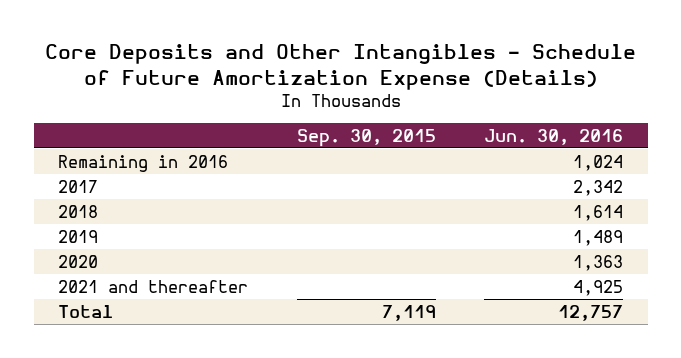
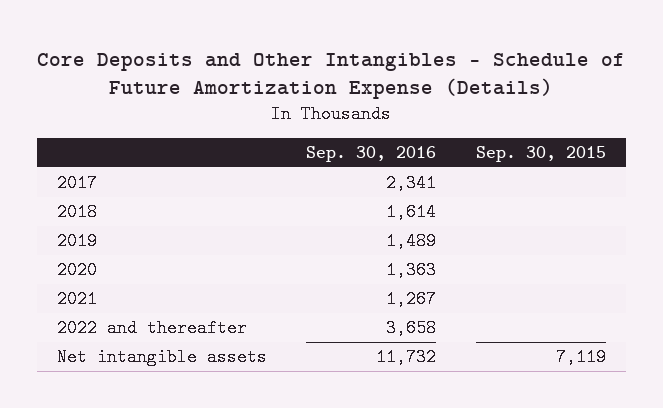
[484,128,624,145] Jun. 30, 2016 -> none
none -> [306,146,437,163] Sep. 30, 2016
[57,154,228,172] Remaining in 2016 -> none
none -> [56,290,97,309] 2021
[57,279,248,293] 2021 and thereafter -> [56,319,247,338] 2022 and thereafter
[57,304,113,318] Total -> [56,348,267,367] Net intangible assets

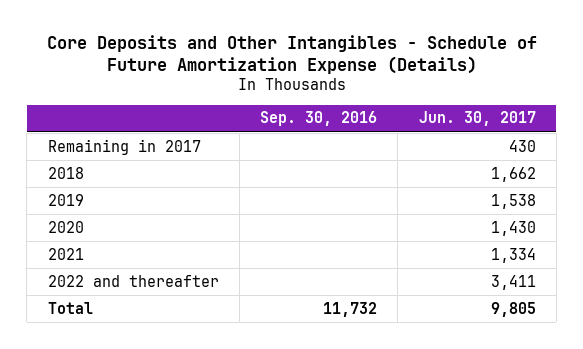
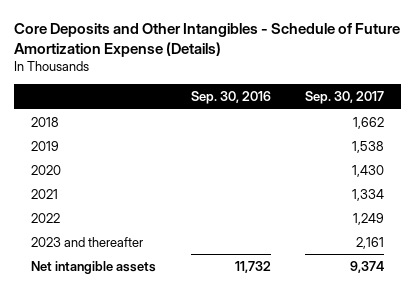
[418,111,536,127] Jun. 30, 2017 -> none
none -> [304,91,384,105] Sep. 30, 2017
[47,138,201,155] Remaining in 2017 -> none
none -> [31,212,61,223] 2022
[47,274,219,287] 2022 and thereafter -> [31,236,144,247] 2023 and thereafter
[47,301,93,314] Total -> [31,260,157,274] Net intangible assets

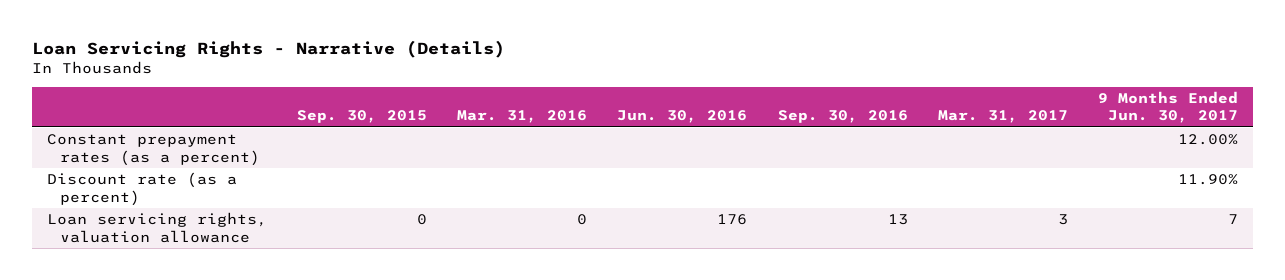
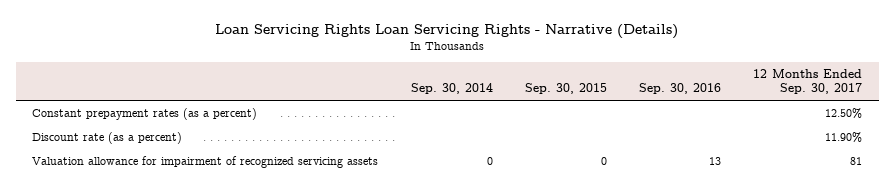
[32,39,506,58] Loan Servicing Rights - Narrative (Details) -> [215,24,679,40] Loan Servicing Rights Loan Servicing Rights - Narrative (Details)
[457,110,588,124] Mar. 31, 2016 -> none
[617,110,748,124] Jun. 30, 2016 -> none
[937,110,1068,124] Mar. 31, 2017 -> none
[1097,90,1238,124] 9 Months Ended Jun. 30, 2017 -> none
none -> [410,83,493,95] Sep. 30, 2014
none -> [753,68,863,95] 12 Months Ended Sep. 30, 2017
[47,211,268,243] Loan servicing rights, valuation allowance -> [32,155,379,168] Valuation allowance for impairment of recognized servicing assets

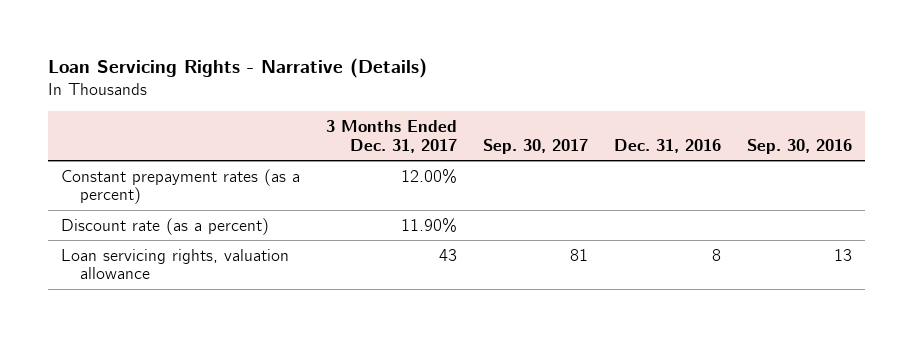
[215,24,679,40] Loan Servicing Rights Loan Servicing Rights - Narrative (Details) -> [47,58,427,79] Loan Servicing Rights - Narrative (Details)
[410,83,493,95] Sep. 30, 2014 -> none
[524,83,607,95] Sep. 30, 2015 -> none
[753,68,863,95] 12 Months Ended Sep. 30, 2017 -> none
none -> [325,119,457,153] 3 Months Ended Dec. 31, 2017
none -> [483,138,589,154] Sep. 30, 2017
none -> [614,138,722,153] Dec. 31, 2016
[32,155,379,168] Valuation allowance for impairment of recognized servicing assets -> [60,248,289,280] Loan servicing rights, valuation allowance

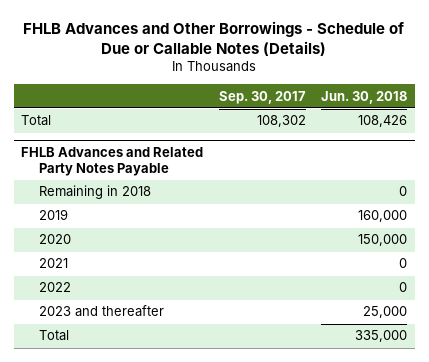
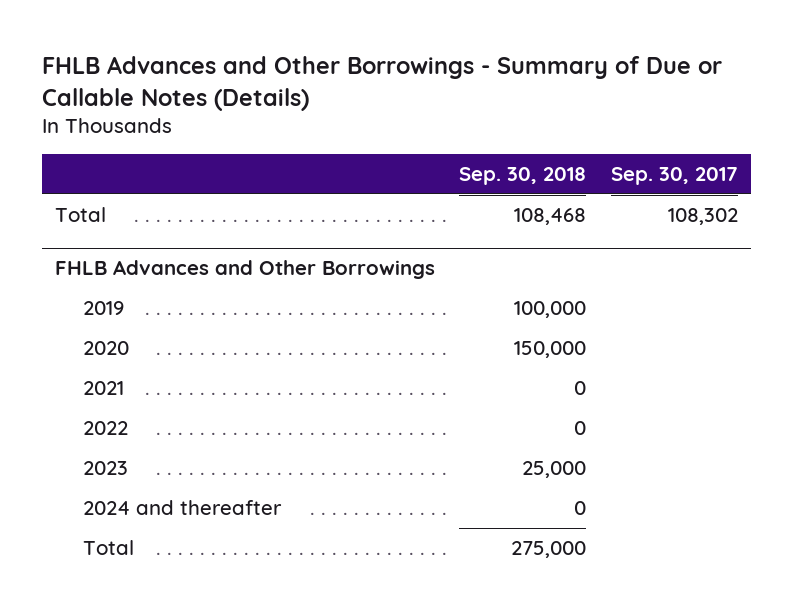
[23,20,405,56] FHLB Advances and Other Borrowings - Schedule of Due or Callable Notes (Details) -> [42,56,723,111] FHLB Advances and Other Borrowings - Summary of Due or Callable Notes (Details)
[321,90,408,104] Jun. 30, 2018 -> none
none -> [459,166,587,185] Sep. 30, 2018
[39,185,152,200] Remaining in 2018 -> none
[21,147,204,177] FHLB Advances and Related Party Notes Payable -> [54,260,435,280] FHLB Advances and Other Borrowings
none -> [82,461,128,476] 2023
[39,305,165,318] 2023 and thereafter -> [82,500,282,516] 2024 and thereafter

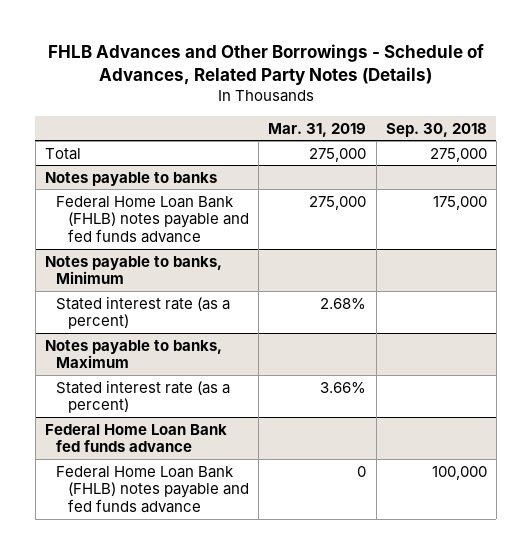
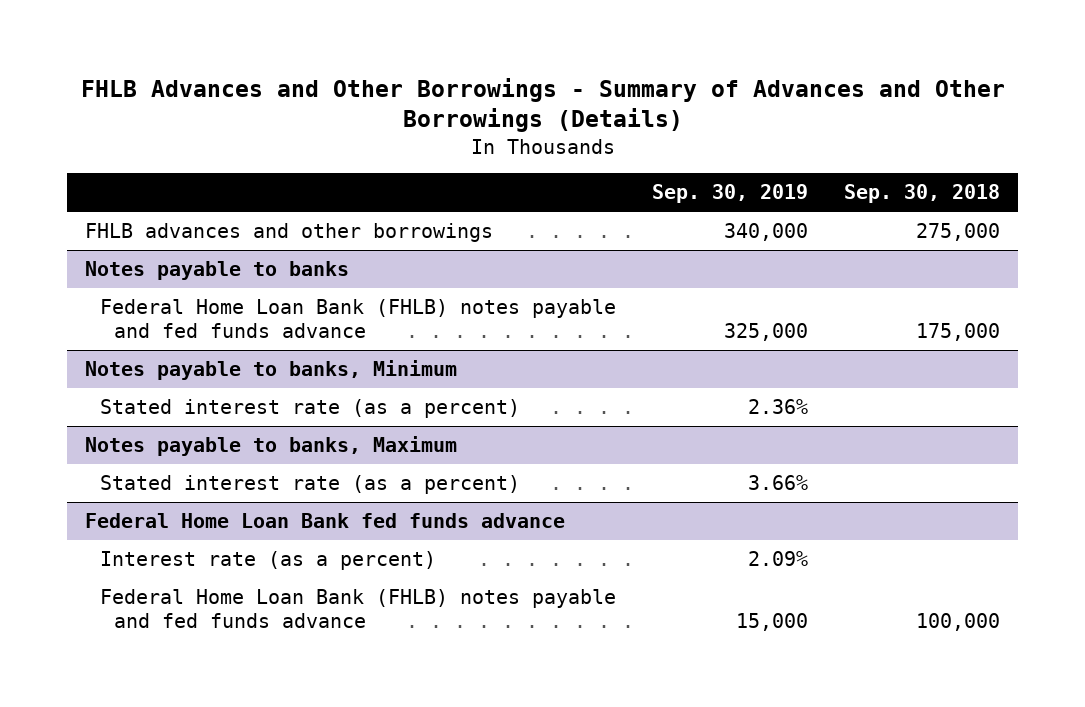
[47,44,484,86] FHLB Advances and Other Borrowings - Schedule of Advances, Related Party Notes (Details) -> [80,78,1005,133] FHLB Advances and Other Borrowings - Summary of Advances and Other Borrowings (Details)
[268,122,367,137] Mar. 31, 2019 -> none
none -> [651,184,808,204] Sep. 30, 2019
[44,147,81,160] Total -> [85,223,494,243] FHLB advances and other borrowings
none -> [99,551,436,571] Interest rate (as a percent)

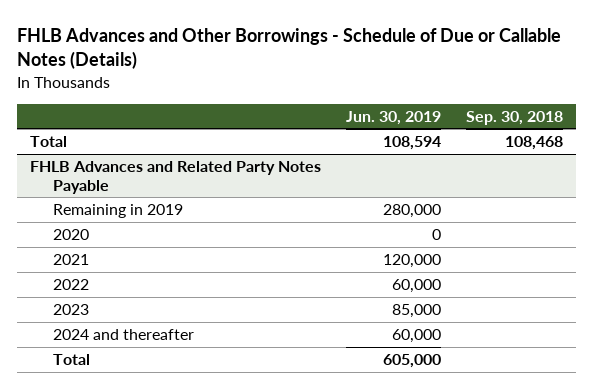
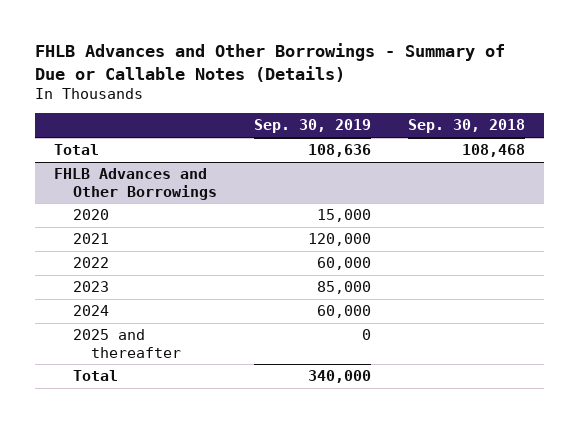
[17,27,562,70] FHLB Advances and Other Borrowings - Schedule of Due or Callable Notes (Details) -> [34,43,505,82] FHLB Advances and Other Borrowings - Summary of Due or Callable Notes (Details)
[345,110,441,125] Jun. 30, 2019 -> none
none -> [253,119,371,134] Sep. 30, 2019
[53,204,184,219] Remaining in 2019 -> none
[29,161,321,194] FHLB Advances and Related Party Notes Payable -> [53,168,217,200] FHLB Advances and Other Borrowings
none -> [72,305,109,317] 2024
[53,329,195,341] 2024 and thereafter -> [72,329,182,358] 2025 and thereafter

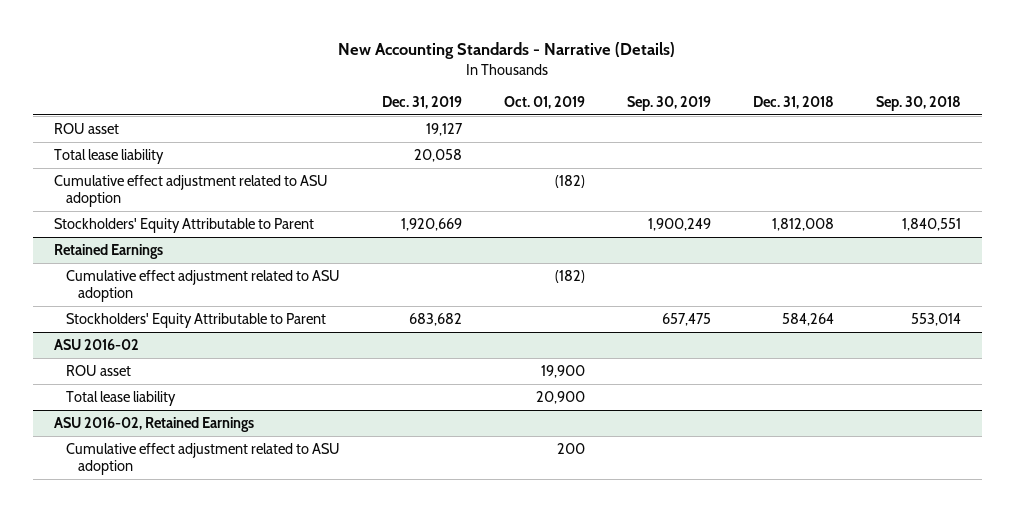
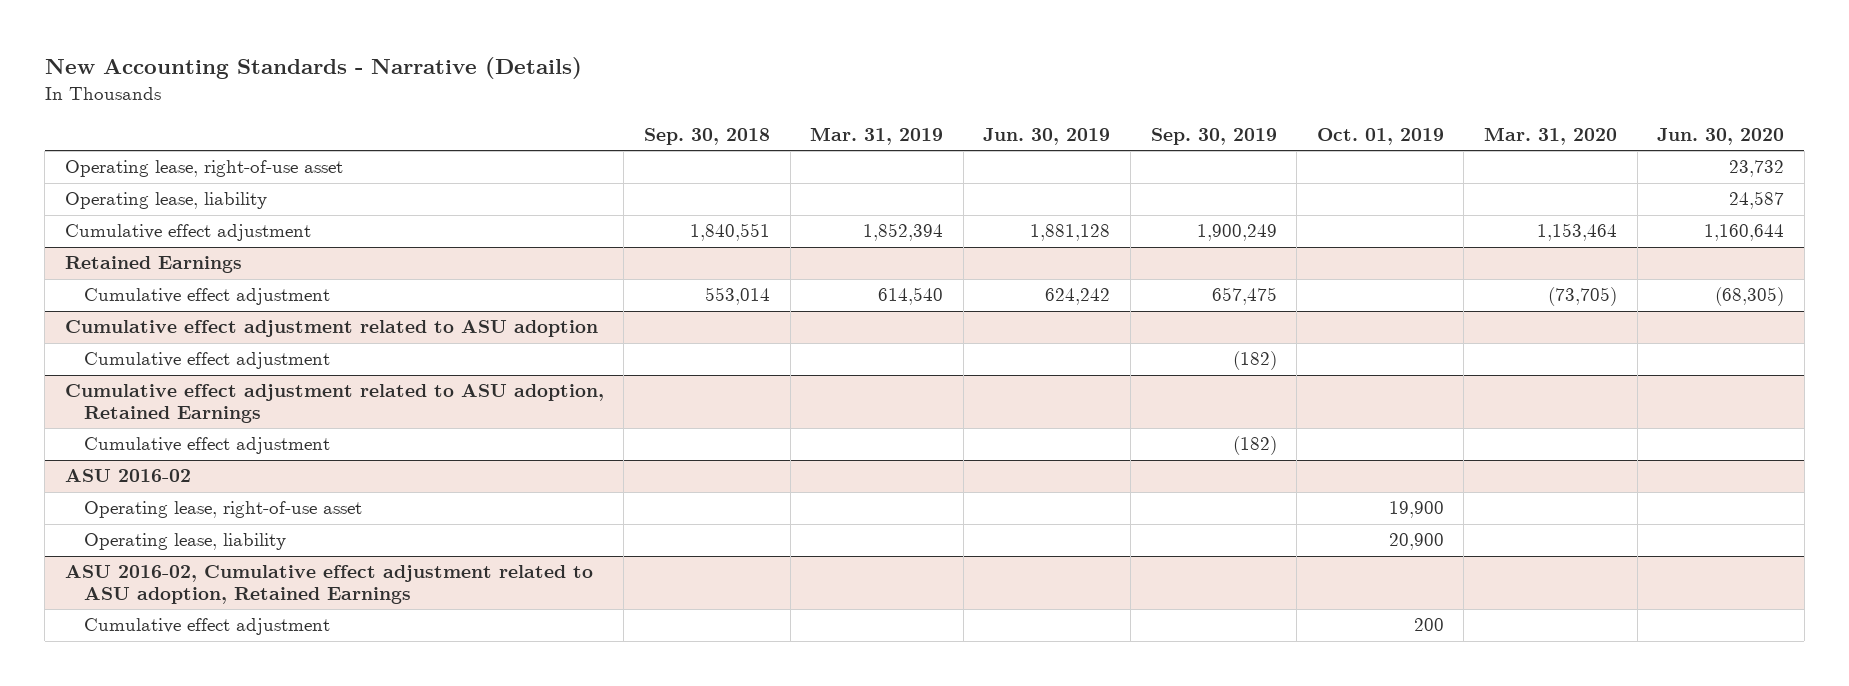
[381,95,462,109] Dec. 31, 2019 -> none
[752,95,834,109] Dec. 31, 2018 -> none
none -> [810,127,944,146] Mar. 31, 2019
none -> [983,128,1111,146] Jun. 30, 2019
none -> [1484,127,1618,146] Mar. 31, 2020
none -> [1657,128,1785,146] Jun. 30, 2020
[53,174,328,208] Cumulative effect adjustment related to ASU adoption -> none
[53,122,119,134] ROU asset -> [64,160,343,178] Operating lease, right-of-use asset
[53,148,164,164] Total lease liability -> [64,192,267,210] Operating lease, liability
[53,217,314,233] Stockholders' Equity Attributable to Parent -> [64,224,311,242] Cumulative effect adjustment
[65,269,340,303] Cumulative effect adjustment related to ASU adoption -> none
[65,312,326,328] Stockholders' Equity Attributable to Parent -> [83,288,330,306] Cumulative effect adjustment
none -> [64,320,598,338] Cumulative effect adjustment related to ASU adoption
none -> [83,352,330,370] Cumulative effect adjustment
none -> [64,384,604,424] Cumulative effect adjustment related to ASU adoption, Retained Earnings
none -> [83,437,330,455] Cumulative effect adjustment
[65,442,340,476] Cumulative effect adjustment related to ASU adoption -> none
[65,364,131,376] ROU asset -> [83,501,362,519] Operating lease, right-of-use asset
[65,390,176,406] Total lease liability -> [83,533,286,551] Operating lease, liability
[53,416,254,432] ASU 2016-02, Retained Earnings -> [64,565,593,605] ASU 2016-02, Cumulative effect adjustment related to ASU adoption, Retained Earnings
none -> [83,618,330,636] Cumulative effect adjustment

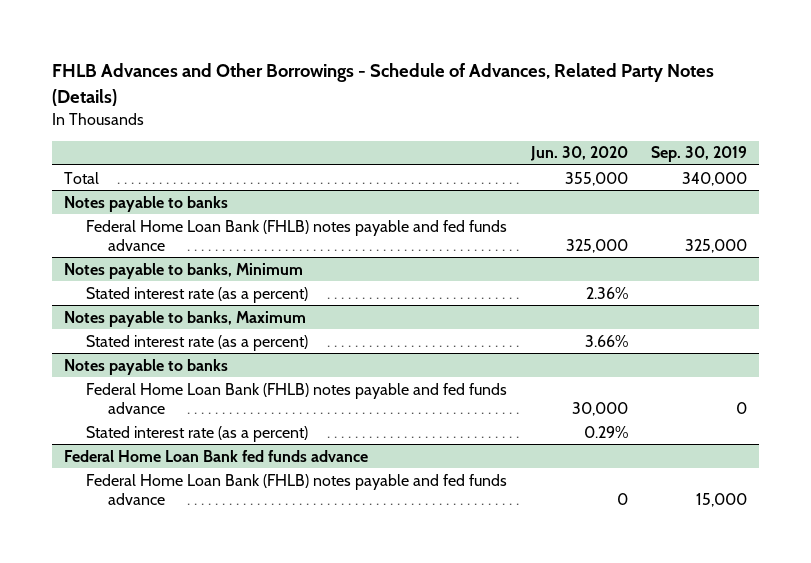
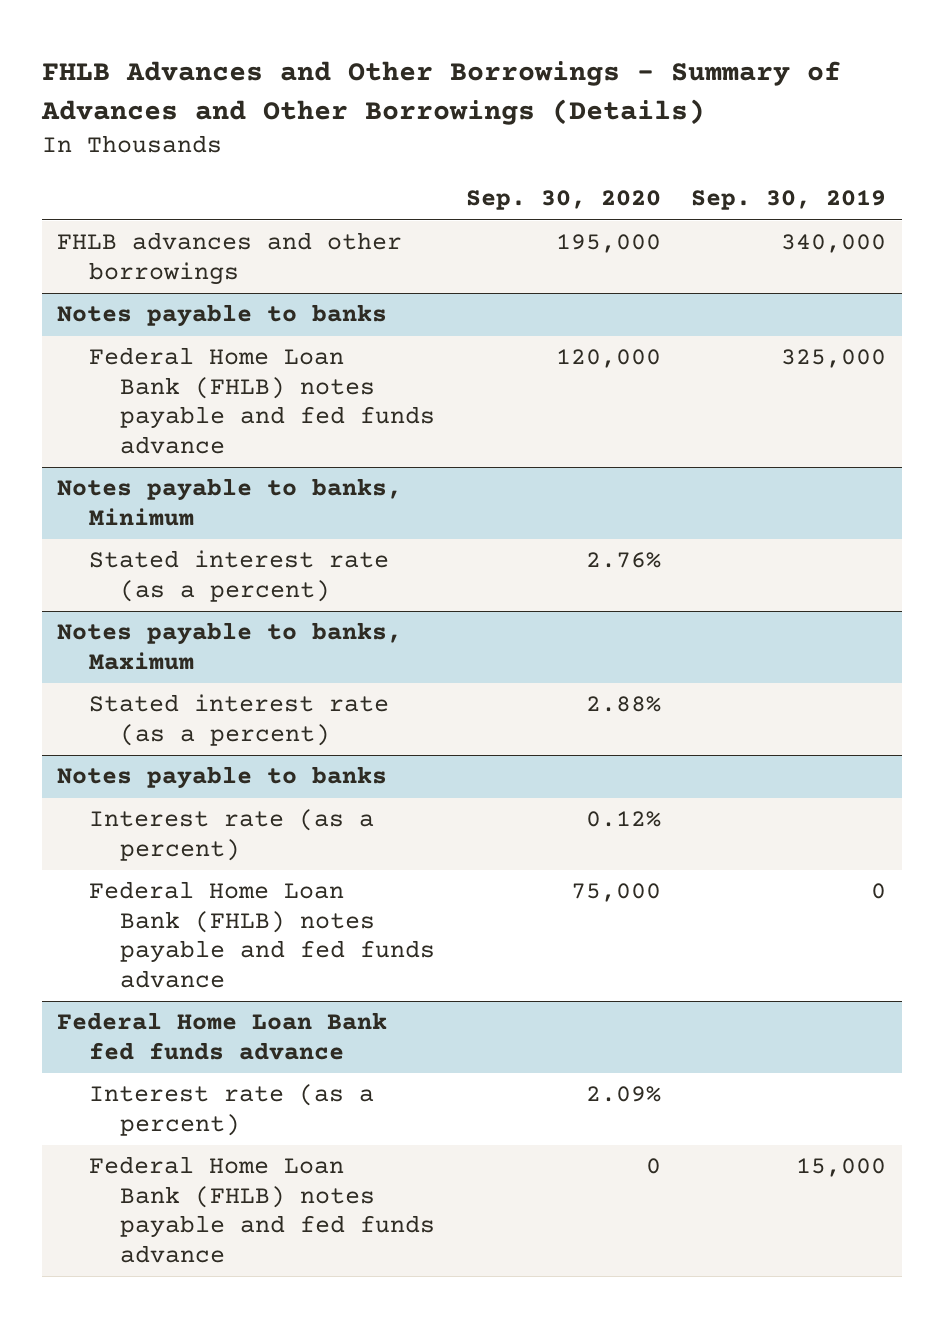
[52,63,715,106] FHLB Advances and Other Borrowings - Schedule of Advances, Related Party Notes (Details) -> [40,61,841,125] FHLB Advances and Other Borrowings - Summary of Advances and Other Borrowings (Details)
[529,146,628,162] Jun. 30, 2020 -> none
none -> [465,190,661,211] Sep. 30, 2020
[64,171,100,184] Total -> none
none -> [57,232,403,285] FHLB advances and other borrowings
none -> [88,809,374,861] Interest rate (as a percent)
[86,425,309,442] Stated interest rate (as a percent) -> none
none -> [88,1084,374,1136] Interest rate (as a percent)

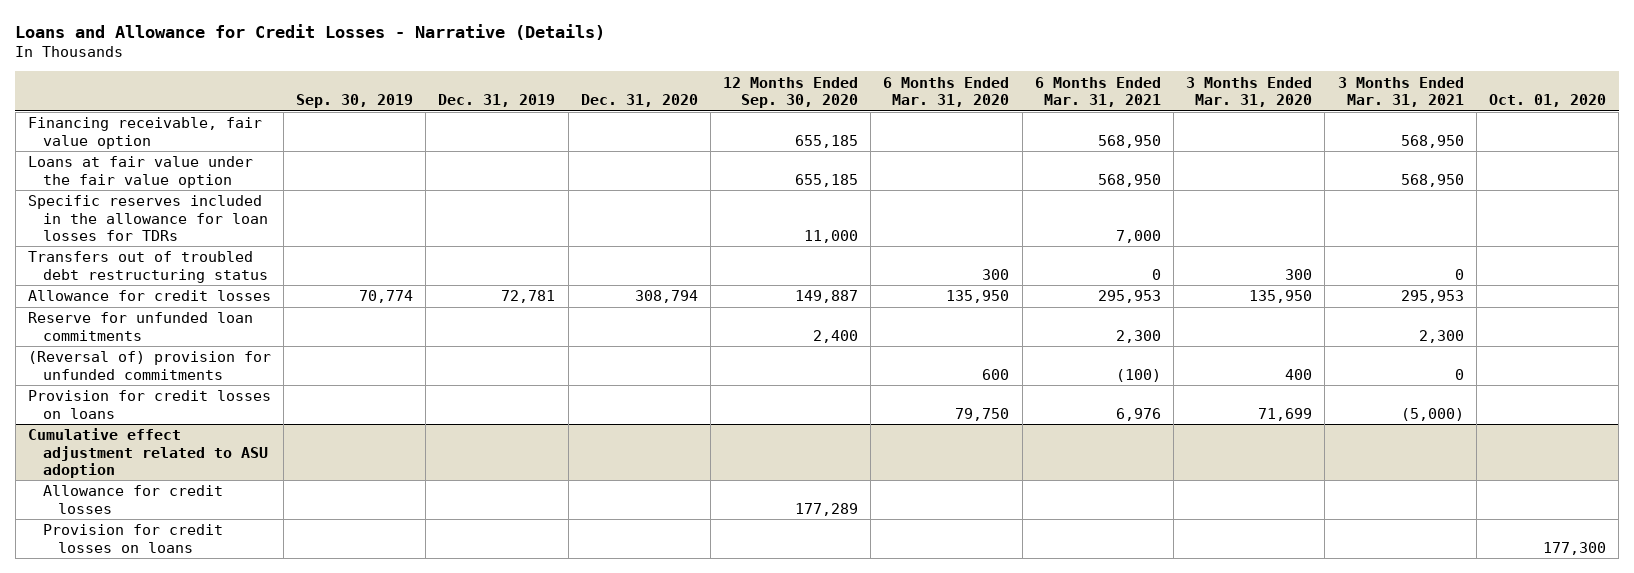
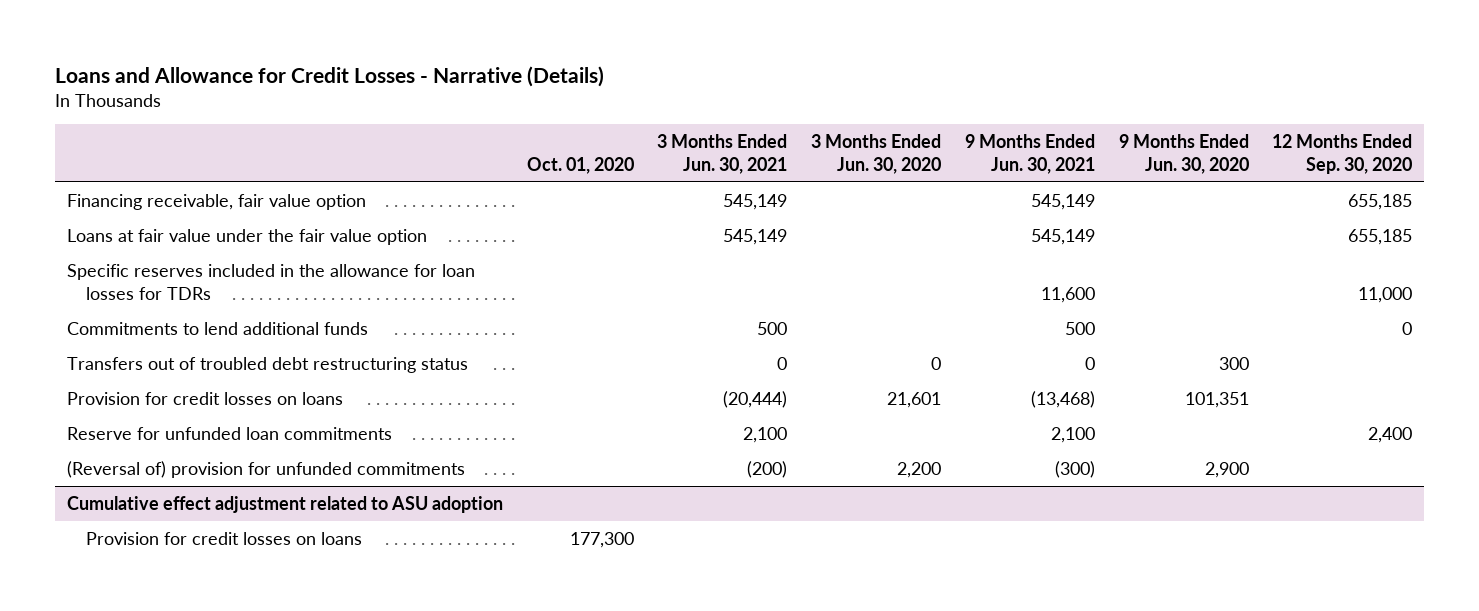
[296,93,414,108] Sep. 30, 2019 -> none
[438,93,556,107] Dec. 31, 2019 -> none
[580,93,698,107] Dec. 31, 2020 -> none
[883,76,1010,107] 6 Months Ended Mar. 31, 2020 -> none
[1034,76,1161,107] 6 Months Ended Mar. 31, 2021 -> none
[1186,76,1313,107] 3 Months Ended Mar. 31, 2020 -> none
[1337,76,1464,107] 3 Months Ended Mar. 31, 2021 -> none
none -> [657,134,788,174] 3 Months Ended Jun. 30, 2021
none -> [811,134,942,174] 3 Months Ended Jun. 30, 2020
none -> [964,134,1095,174] 9 Months Ended Jun. 30, 2021
none -> [1118,134,1249,174] 9 Months Ended Jun. 30, 2020
none -> [67,321,369,335] Commitments to lend additional funds
[27,290,271,302] Allowance for credit losses -> none
[27,390,271,419] Provision for credit losses on loans -> [67,391,344,405] Provision for credit losses on loans
[42,485,223,514] Allowance for credit losses -> none

